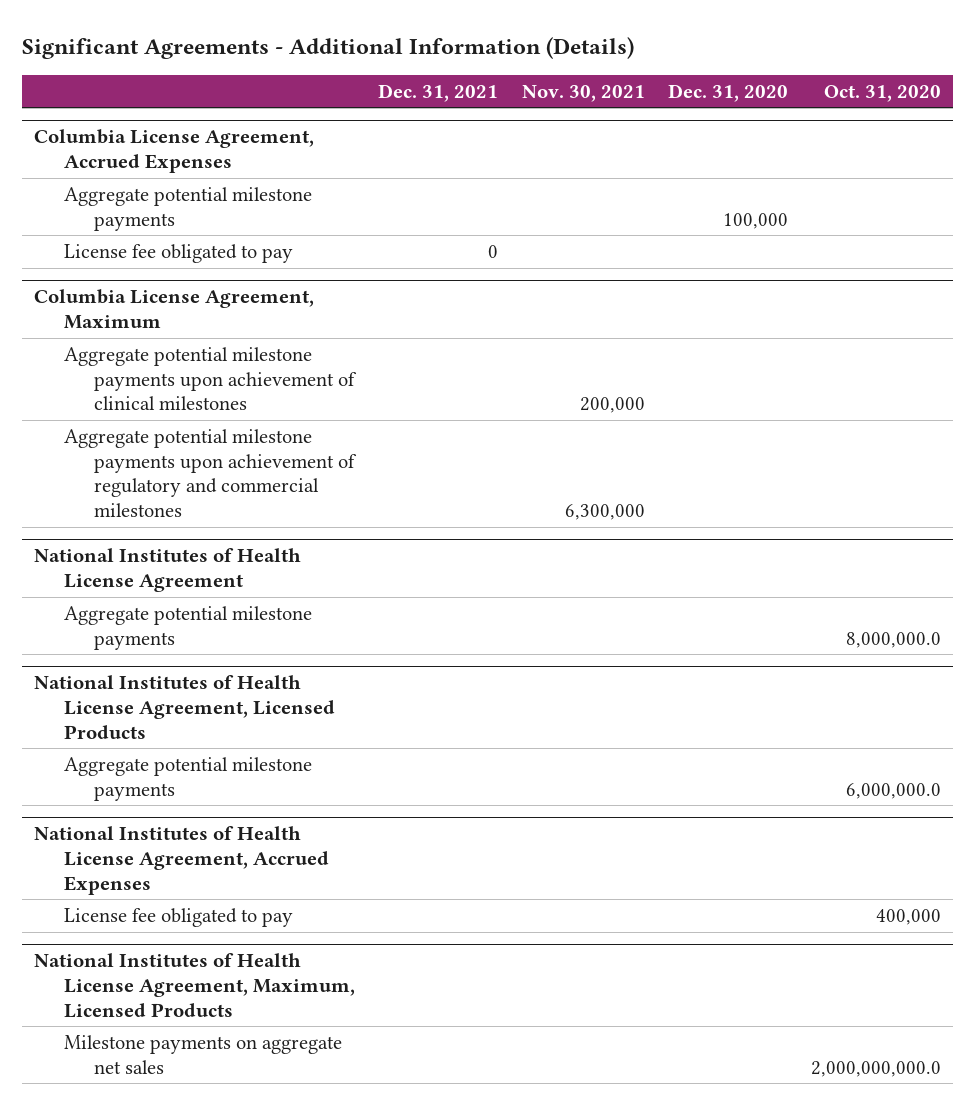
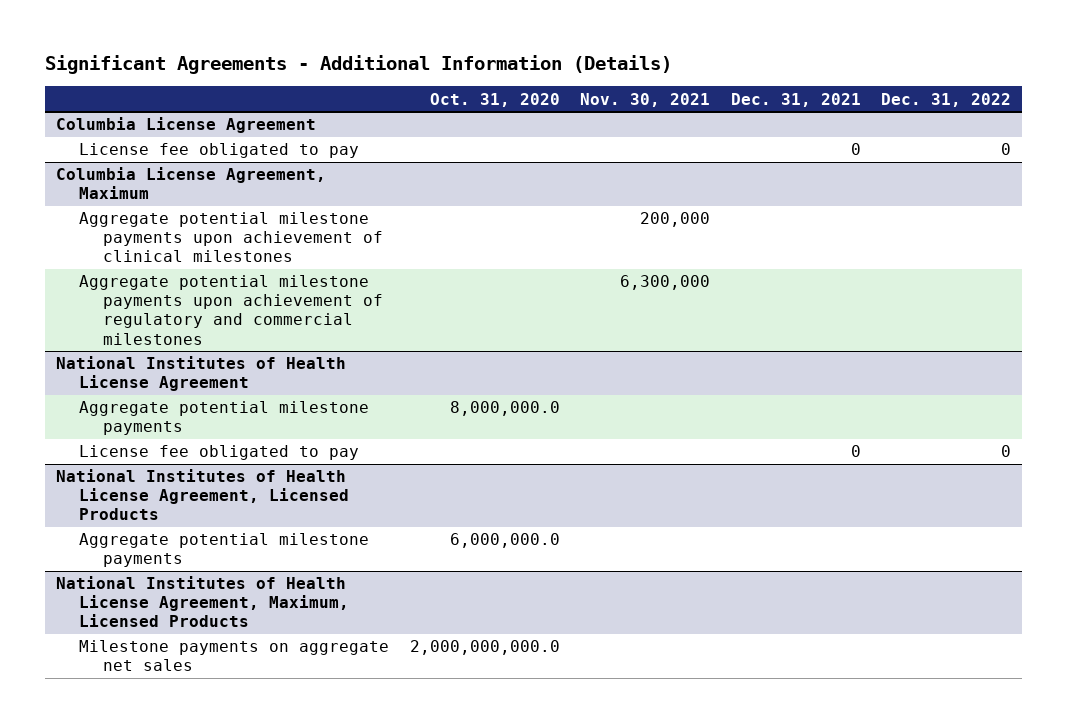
[668,83,789,102] Dec. 31, 2020 -> none
none -> [881,92,1012,107] Dec. 31, 2022
[64,187,313,231] Aggregate potential milestone payments -> none
[33,129,314,174] Columbia License Agreement, Accrued Expenses -> [55,117,316,134] Columbia License Agreement
none -> [79,445,360,461] License fee obligated to pay
[33,826,330,895] National Institutes of Health License Agreement, Accrued Expenses -> none
[64,908,294,928] License fee obligated to pay -> none

